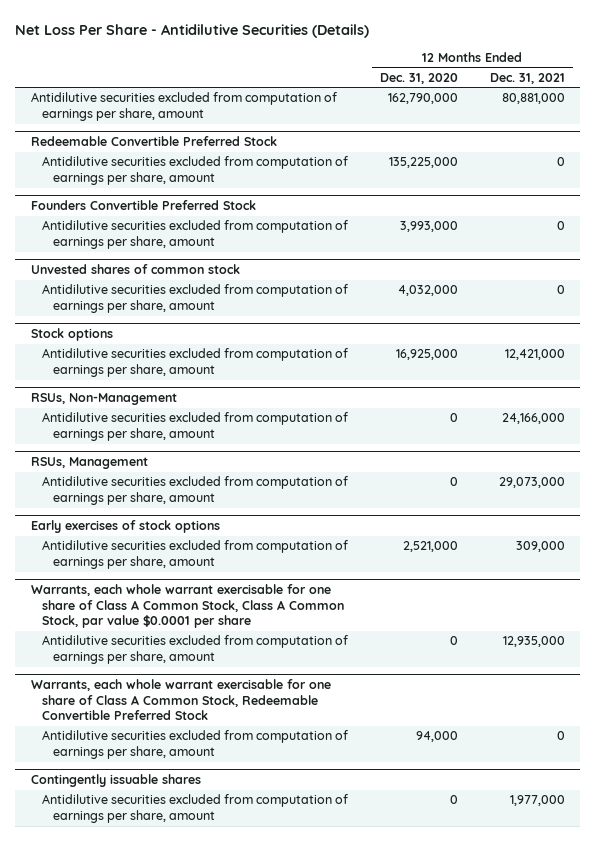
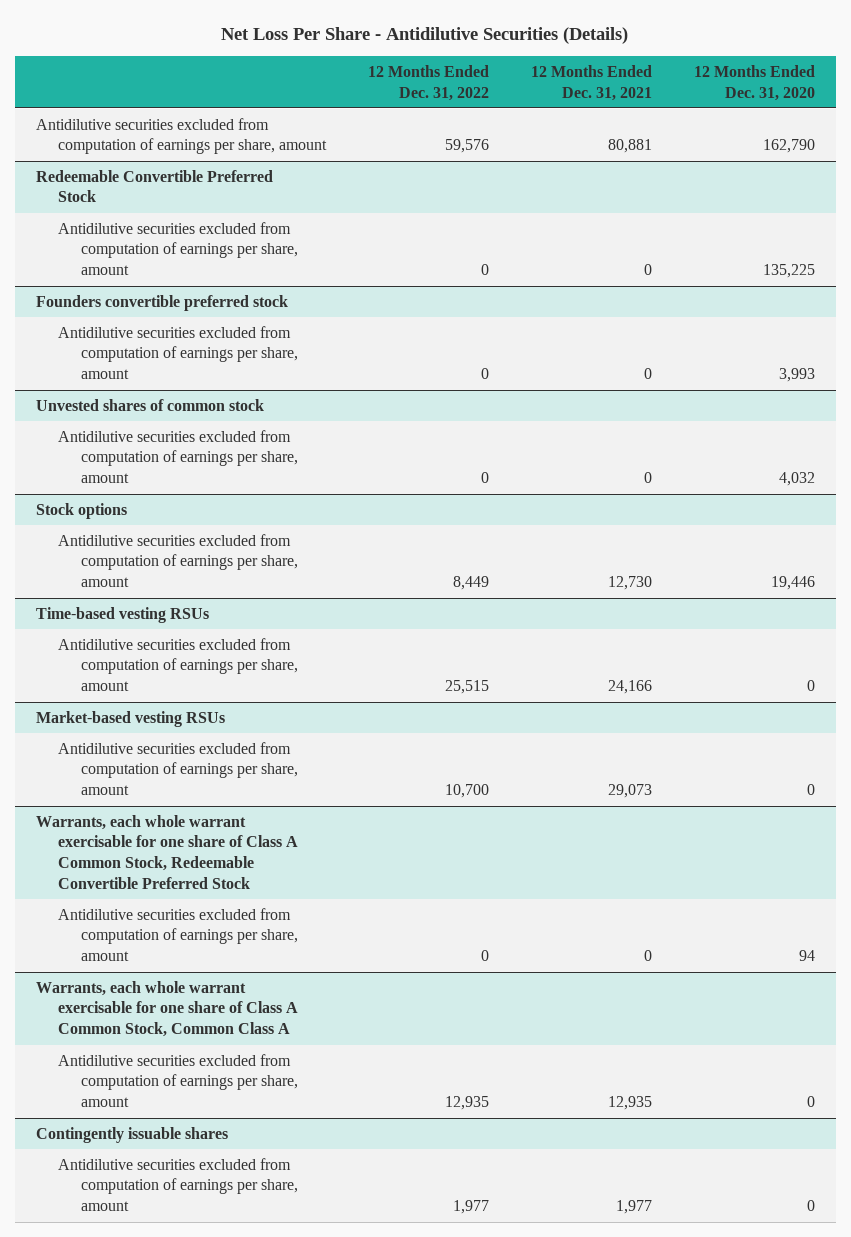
none -> [368,64,490,101] 12 Months Ended Dec. 31, 2022
[387,93,458,105] 162,790,000 -> [762,139,815,154] 162,790
[501,93,565,105] 80,881,000 -> [607,139,652,154] 80,881
[388,157,458,169] 135,225,000 -> [762,264,815,279] 135,225
[31,200,257,211] Founders Convertible Preferred Stock -> [35,294,288,311] Founders convertible preferred stock
[399,221,458,233] 3,993,000 -> [778,368,815,383] 3,993
[397,285,458,297] 4,032,000 -> [778,472,815,487] 4,032
[31,393,178,406] RSUs, Non-Management -> none
[31,457,149,470] RSUs, Management -> none
[31,520,221,534] Early exercises of stock options -> none
[42,540,349,570] Antidilutive securities excluded from computation of earnings per share, amount -> none
[31,584,345,629] Warrants, each whole warrant exercisable for one share of Class A Common Stock, Class A Common Stock, par value $0.0001 per share -> none
[42,635,349,665] Antidilutive securities excluded from computation of earnings per share, amount -> none
[395,349,458,361] 16,925,000 -> [770,576,815,591] 19,446
[504,349,565,361] 12,421,000 -> [607,576,652,591] 12,730
none -> [35,606,209,623] Time-based vesting RSUs
[501,413,565,425] 24,166,000 -> [607,680,652,695] 24,166
none -> [35,710,225,727] Market-based vesting RSUs
[498,477,565,489] 29,073,000 -> [607,784,652,799] 29,073
[415,731,458,743] 94,000 -> [798,950,815,962] 94
none -> [35,980,299,1038] Warrants, each whole warrant exercisable for one share of Class A Common Stock, Common Class A
none -> [58,1053,298,1108] Antidilutive securities excluded from computation of earnings per share, amount
[509,795,565,807] 1,977,000 -> [615,1200,652,1215] 1,977

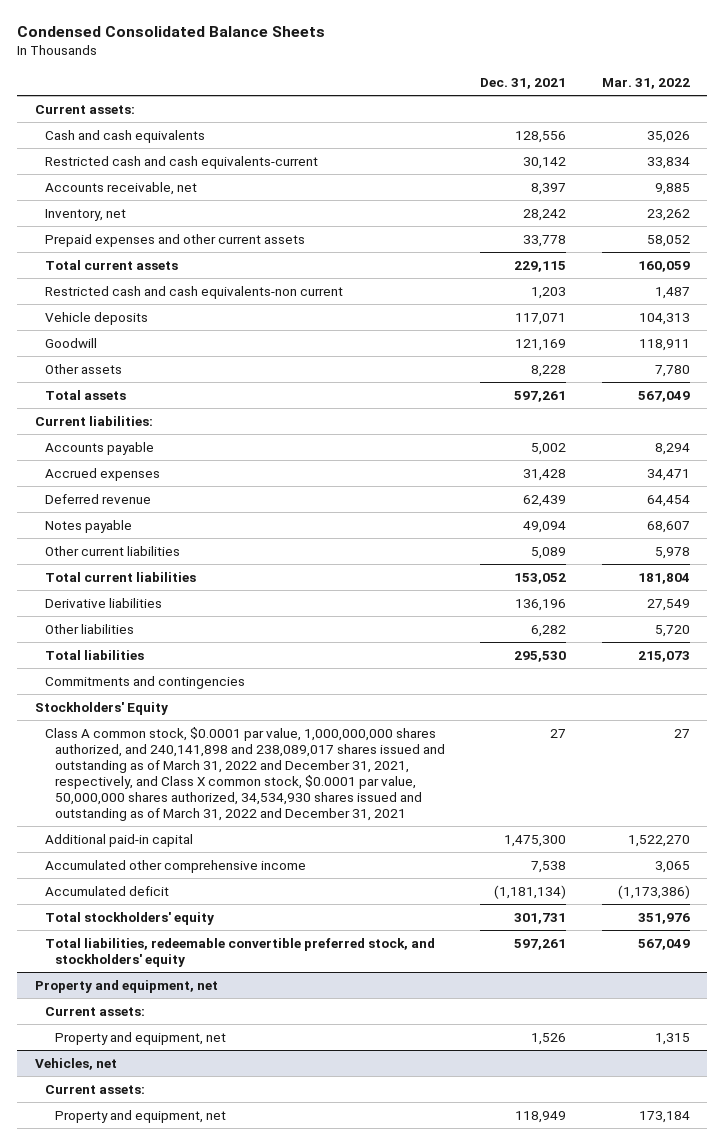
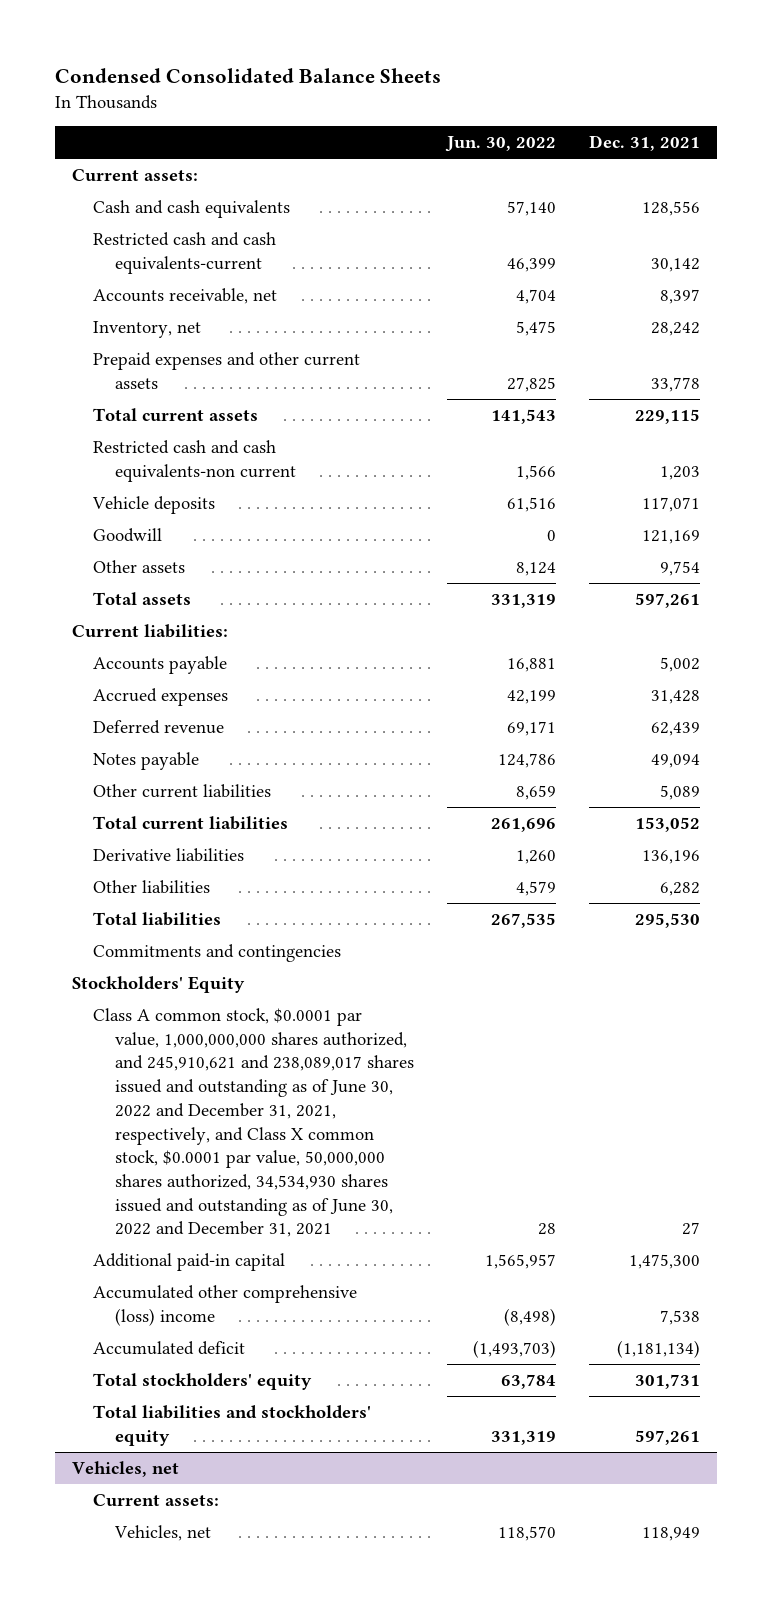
[601,77,690,89] Mar. 31, 2022 -> none
none -> [445,136,557,153] Jun. 30, 2022
[531,364,567,377] 8,228 -> [660,560,701,576] 9,754
[44,726,446,821] Class A common stock, $0.0001 par value, 1,000,000,000 shares authorized, and 240,141,898 and 238,089,017 shares issued and outstanding as of March 31, 2022 and December 31, 2021, respectively, and Class X common stock, $0.0001 par value, 50,000,000 shares authorized, 34,534,930 shares issued and outstanding as of March 31, 2022 and December 31, 2021 -> [93,1007,415,1238] Class A common stock, $0.0001 par value, 1,000,000,000 shares authorized, and 245,910,621 and 238,089,017 shares issued and outstanding as of June 30, 2022 and December 31, 2021, respectively, and Class X common stock, $0.0001 par value, 50,000,000 shares authorized, 34,534,930 shares issued and outstanding as of June 30, 2022 and December 31, 2021
[44,859,306,873] Accumulated other comprehensive income -> [93,1284,358,1326] Accumulated other comprehensive (loss) income
[34,979,218,993] Property and equipment, net -> none
[44,1006,145,1016] Current assets: -> none
[55,1031,227,1045] Property and equipment, net -> none
[44,937,435,967] Total liabilities, redeemable convertible preferred stock, and stockholders' equity -> [93,1404,372,1446] Total liabilities and stockholders' equity
[55,1109,227,1123] Property and equipment, net -> [114,1524,212,1541] Vehicles, net

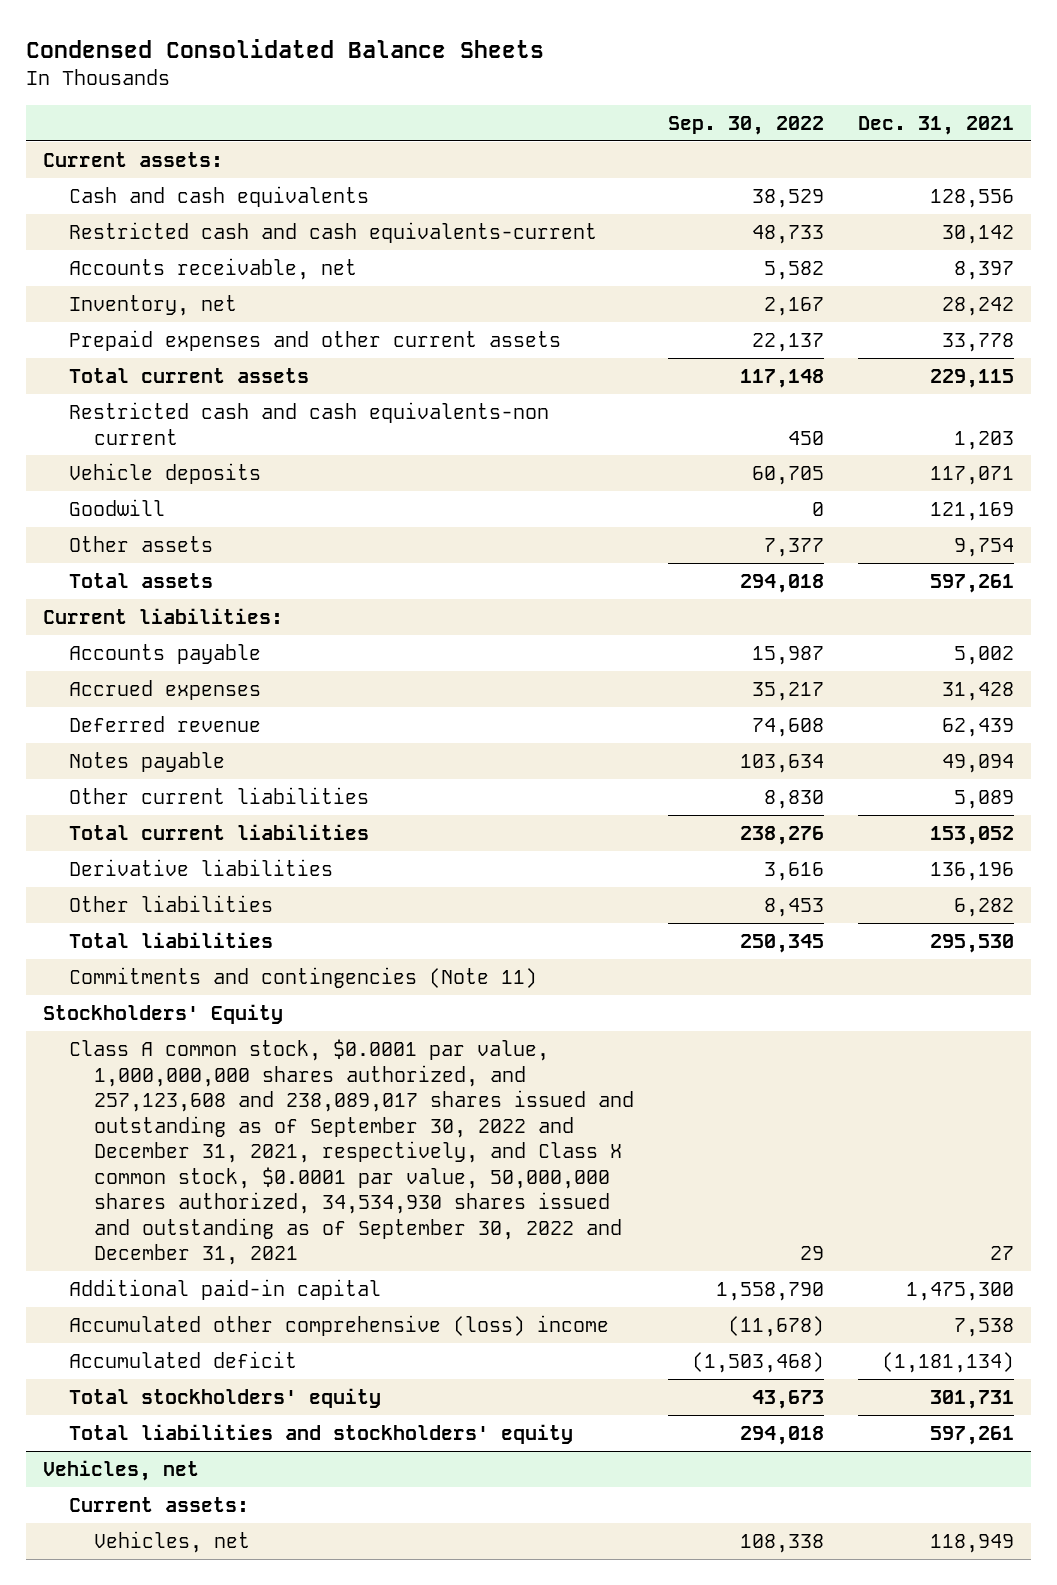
[445,136,557,153] Jun. 30, 2022 -> none
none -> [667,115,824,135] Sep. 30, 2022
[93,943,342,962] Commitments and contingencies -> [68,967,537,989] Commitments and contingencies (Note 11)
[93,1007,415,1238] Class A common stock, $0.0001 par value, 1,000,000,000 shares authorized, and 245,910,621 and 238,089,017 shares issued and outstanding as of June 30, 2022 and December 31, 2021, respectively, and Class X common stock, $0.0001 par value, 50,000,000 shares authorized, 34,534,930 shares issued and outstanding as of June 30, 2022 and December 31, 2021 -> [68,1039,635,1266] Class A common stock, $0.0001 par value, 1,000,000,000 shares authorized, and 257,123,608 and 238,089,017 shares issued and outstanding as of September 30, 2022 and December 31, 2021, respectively, and Class X common stock, $0.0001 par value, 50,000,000 shares authorized, 34,534,930 shares issued and outstanding as of September 30, 2022 and December 31, 2021

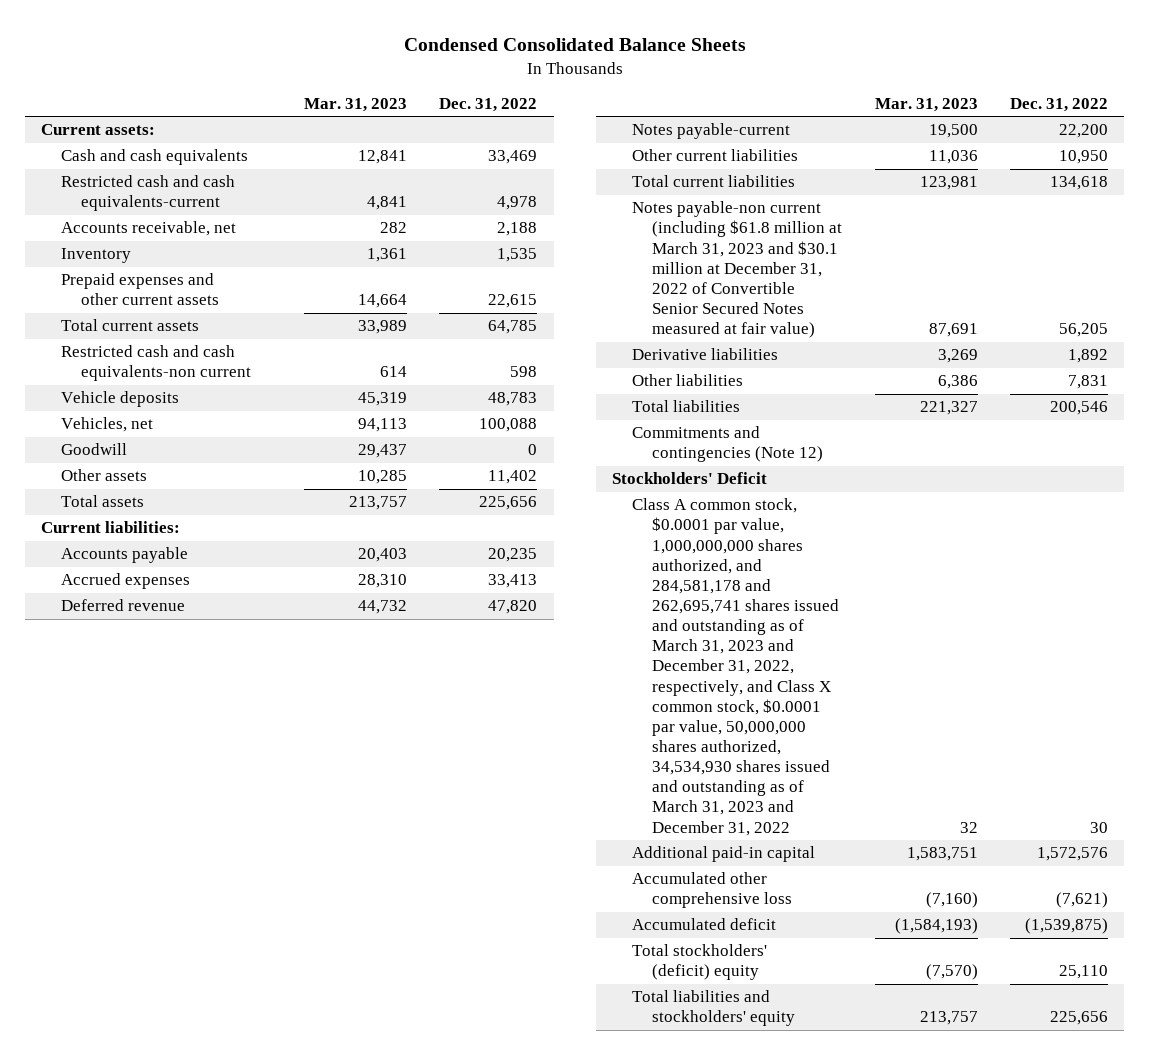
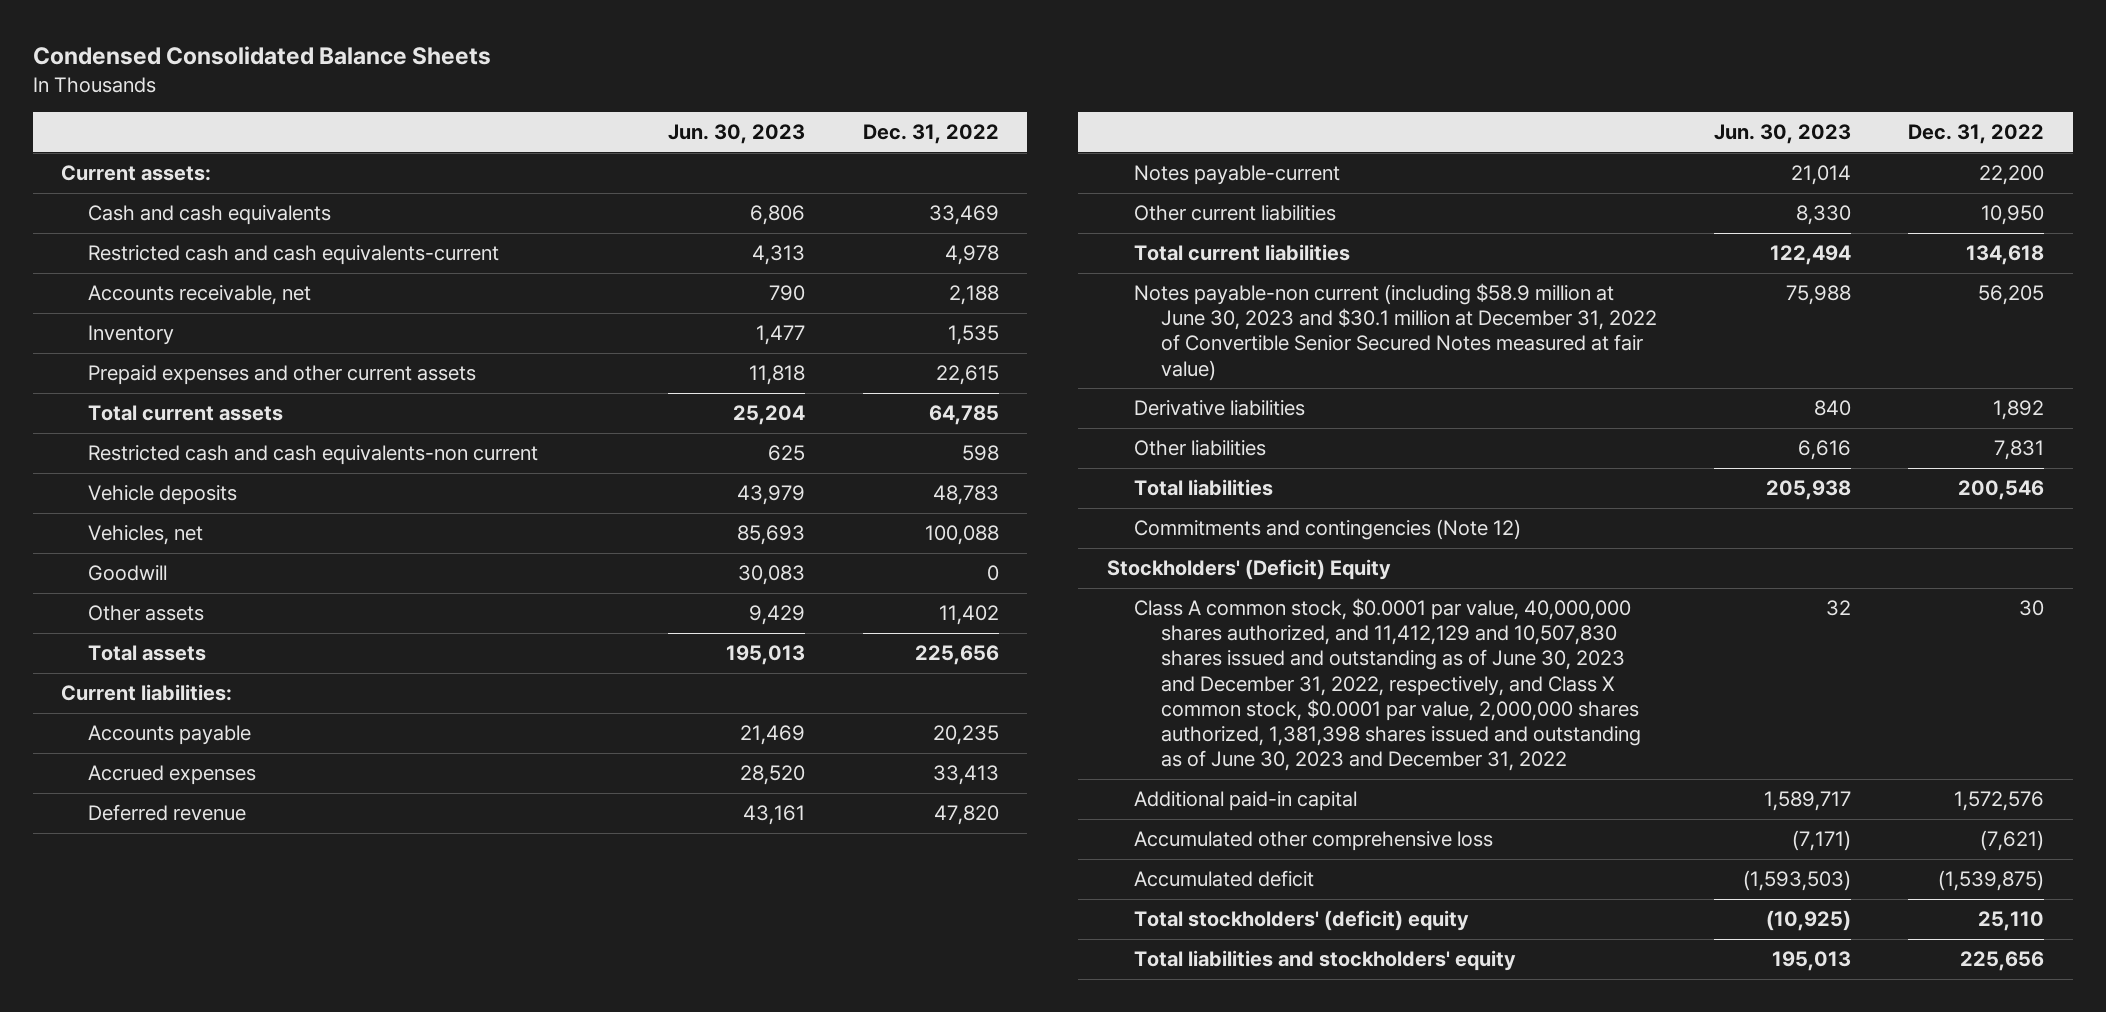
[303,97,407,112] Mar. 31, 2023 -> none
none -> [668,124,806,145] Jun. 30, 2023
[631,201,843,339] Notes payable-non current (including $61.8 million at March 31, 2023 and $30.1 million at December 31, 2022 of Convertible Senior Secured Notes measured at fair value) -> [1133,283,1657,381] Notes payable-non current (including $58.9 million at June 30, 2023 and $30.1 million at December 31, 2022 of Convertible Senior Secured Notes measured at fair value)
[611,472,767,485] Stockholders' Deficit -> [1106,559,1391,581] Stockholders' (Deficit) Equity
[631,498,840,836] Class A common stock, $0.0001 par value, 1,000,000,000 shares authorized, and 284,581,178 and 262,695,741 shares issued and outstanding as of March 31, 2023 and December 31, 2022, respectively, and Class X common stock, $0.0001 par value, 50,000,000 shares authorized, 34,534,930 shares issued and outstanding as of March 31, 2023 and December 31, 2022 -> [1133,598,1641,772] Class A common stock, $0.0001 par value, 40,000,000 shares authorized, and 11,412,129 and 10,507,830 shares issued and outstanding as of June 30, 2023 and December 31, 2022, respectively, and Class X common stock, $0.0001 par value, 2,000,000 shares authorized, 1,381,398 shares issued and outstanding as of June 30, 2023 and December 31, 2022

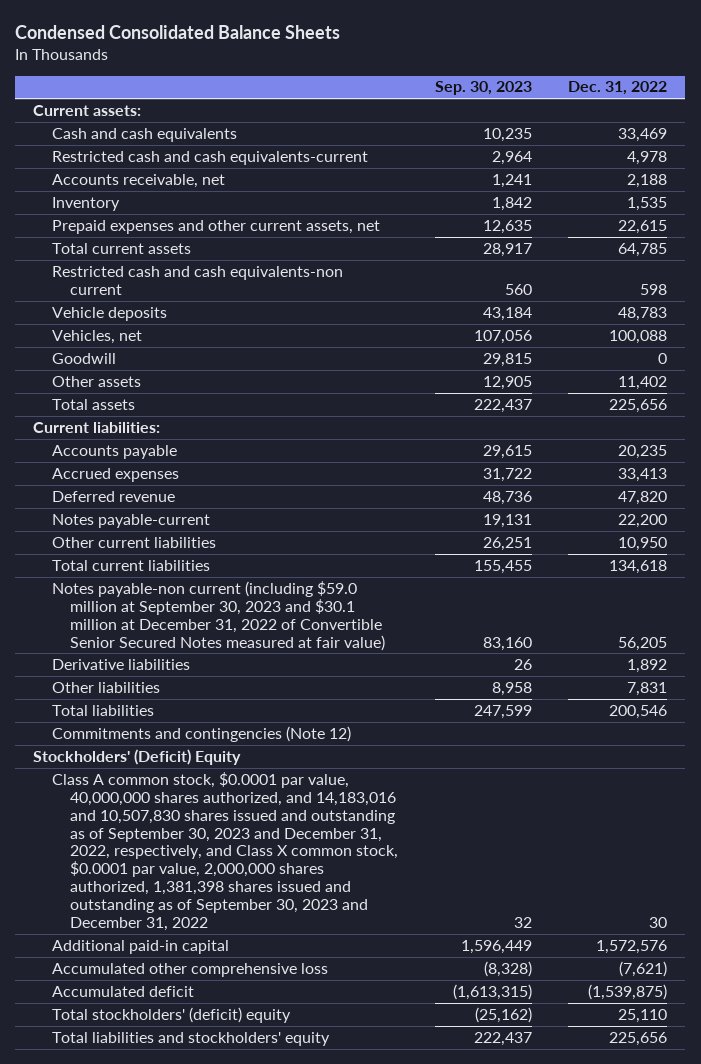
[668,124,806,145] Jun. 30, 2023 -> none
none -> [434,81,532,96] Sep. 30, 2023
[88,365,477,386] Prepaid expenses and other current assets -> [51,219,380,234] Prepaid expenses and other current assets, net
[1133,283,1657,381] Notes payable-non current (including $58.9 million at June 30, 2023 and $30.1 million at December 31, 2022 of Convertible Senior Secured Notes measured at fair value) -> [51,580,386,651] Notes payable-non current (including $59.0 million at September 30, 2023 and $30.1 million at December 31, 2022 of Convertible Senior Secured Notes measured at fair value)
[1133,598,1641,772] Class A common stock, $0.0001 par value, 40,000,000 shares authorized, and 11,412,129 and 10,507,830 shares issued and outstanding as of June 30, 2023 and December 31, 2022, respectively, and Class X common stock, $0.0001 par value, 2,000,000 shares authorized, 1,381,398 shares issued and outstanding as of June 30, 2023 and December 31, 2022 -> [51,771,399,931] Class A common stock, $0.0001 par value, 40,000,000 shares authorized, and 14,183,016 and 10,507,830 shares issued and outstanding as of September 30, 2023 and December 31, 2022, respectively, and Class X common stock, $0.0001 par value, 2,000,000 shares authorized, 1,381,398 shares issued and outstanding as of September 30, 2023 and December 31, 2022

